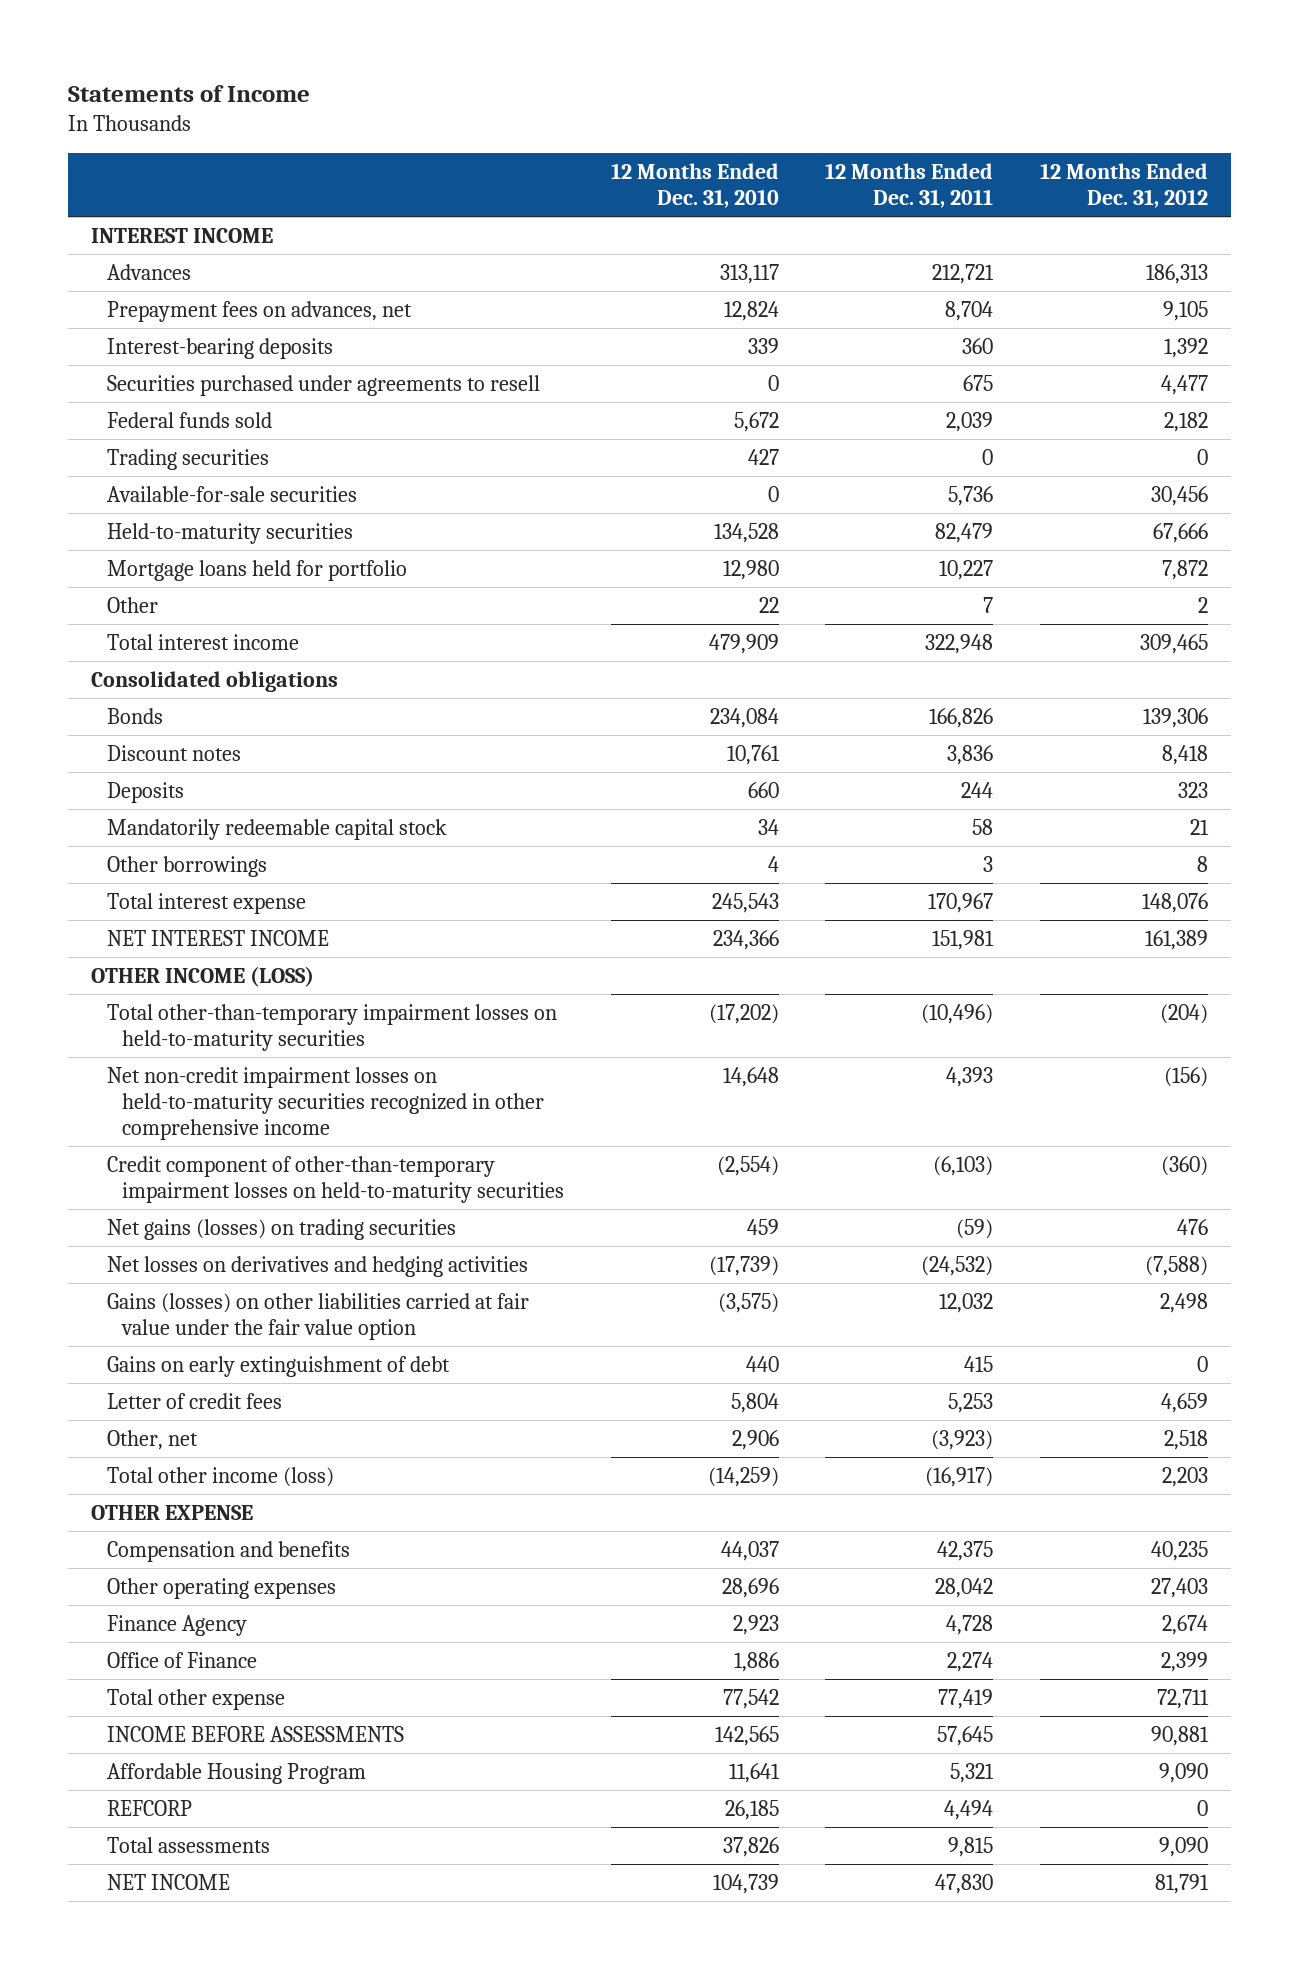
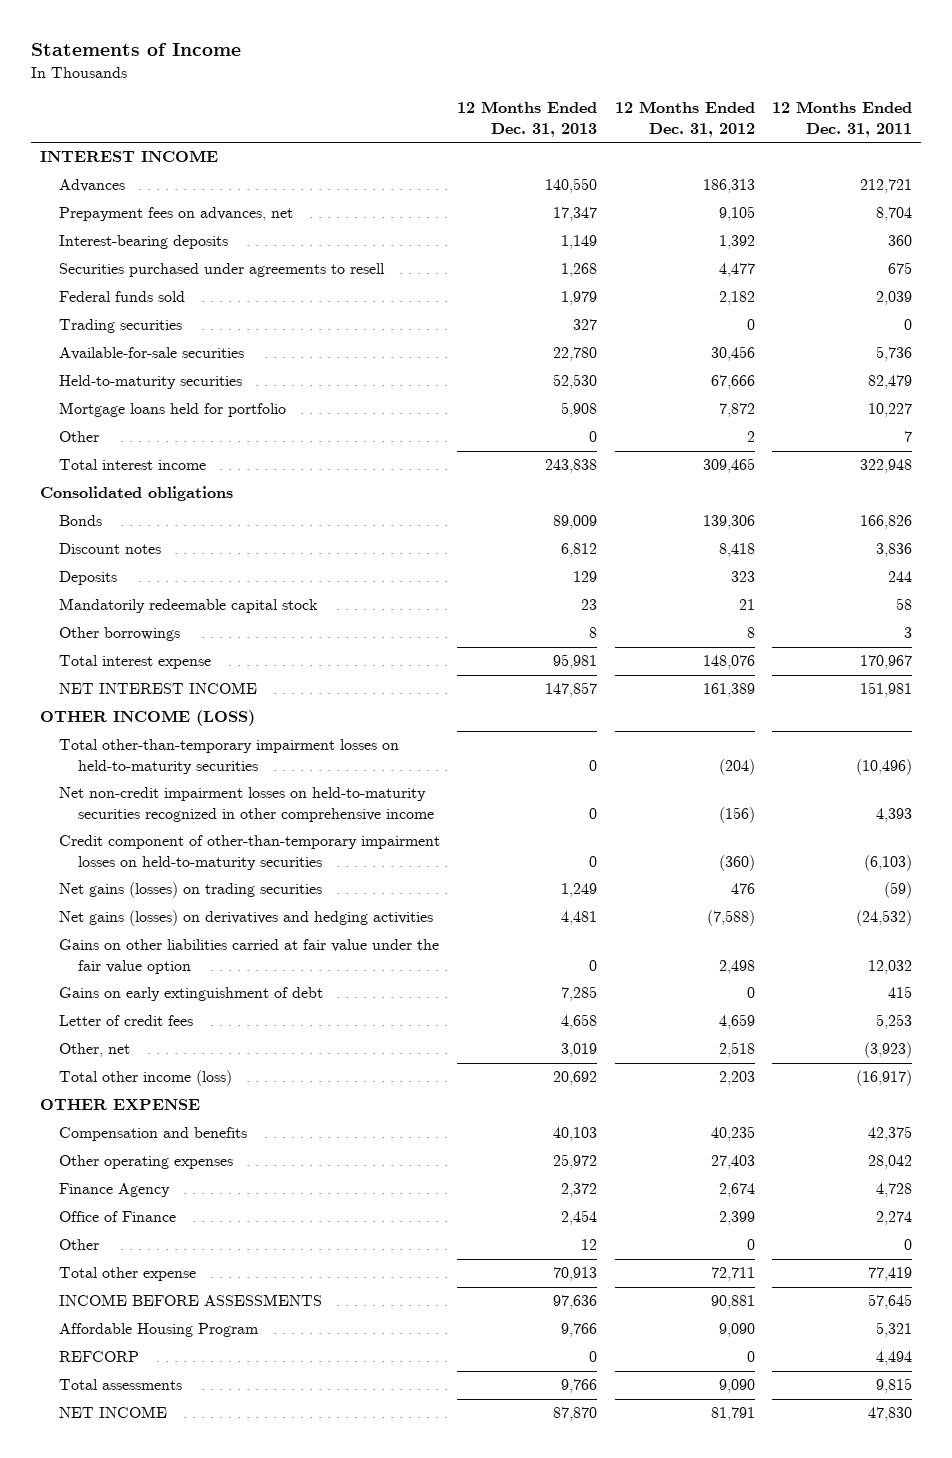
[610,162,779,208] 12 Months Ended Dec. 31, 2010 -> none
none -> [457,101,598,138] 12 Months Ended Dec. 31, 2013
[106,1256,528,1278] Net losses on derivatives and hedging activities -> [58,910,433,927] Net gains (losses) on derivatives and hedging activities
[106,1293,529,1341] Gains (losses) on other liabilities carried at fair value under the fair value option -> [58,939,439,975] Gains on other liabilities carried at fair value under the fair value option
none -> [58,1239,99,1251] Other

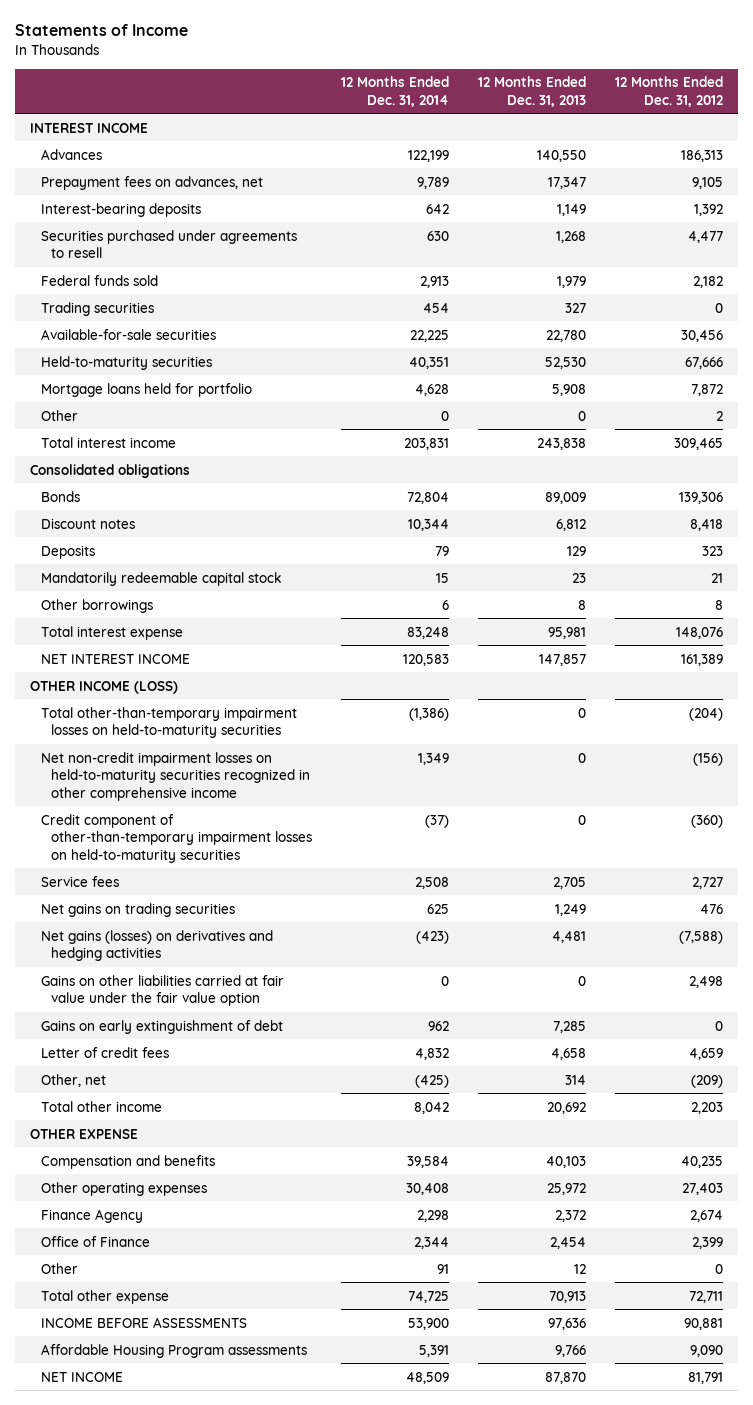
[771,101,912,138] 12 Months Ended Dec. 31, 2011 -> none
none -> [341,76,450,107] 12 Months Ended Dec. 31, 2014
none -> [40,875,119,887] Service fees
[58,882,322,899] Net gains (losses) on trading securities -> [40,902,235,917] Net gains on trading securities
[561,1043,598,1058] 3,019 -> [565,1074,587,1085] 314
[718,1042,755,1058] 2,518 -> [691,1074,724,1088] (209)
[58,1070,232,1087] Total other income (loss) -> [40,1100,162,1112] Total other income
[58,1351,139,1363] REFCORP -> none
[58,1379,182,1391] Total assessments -> none
[58,1323,259,1338] Affordable Housing Program -> [40,1343,307,1358] Affordable Housing Program assessments

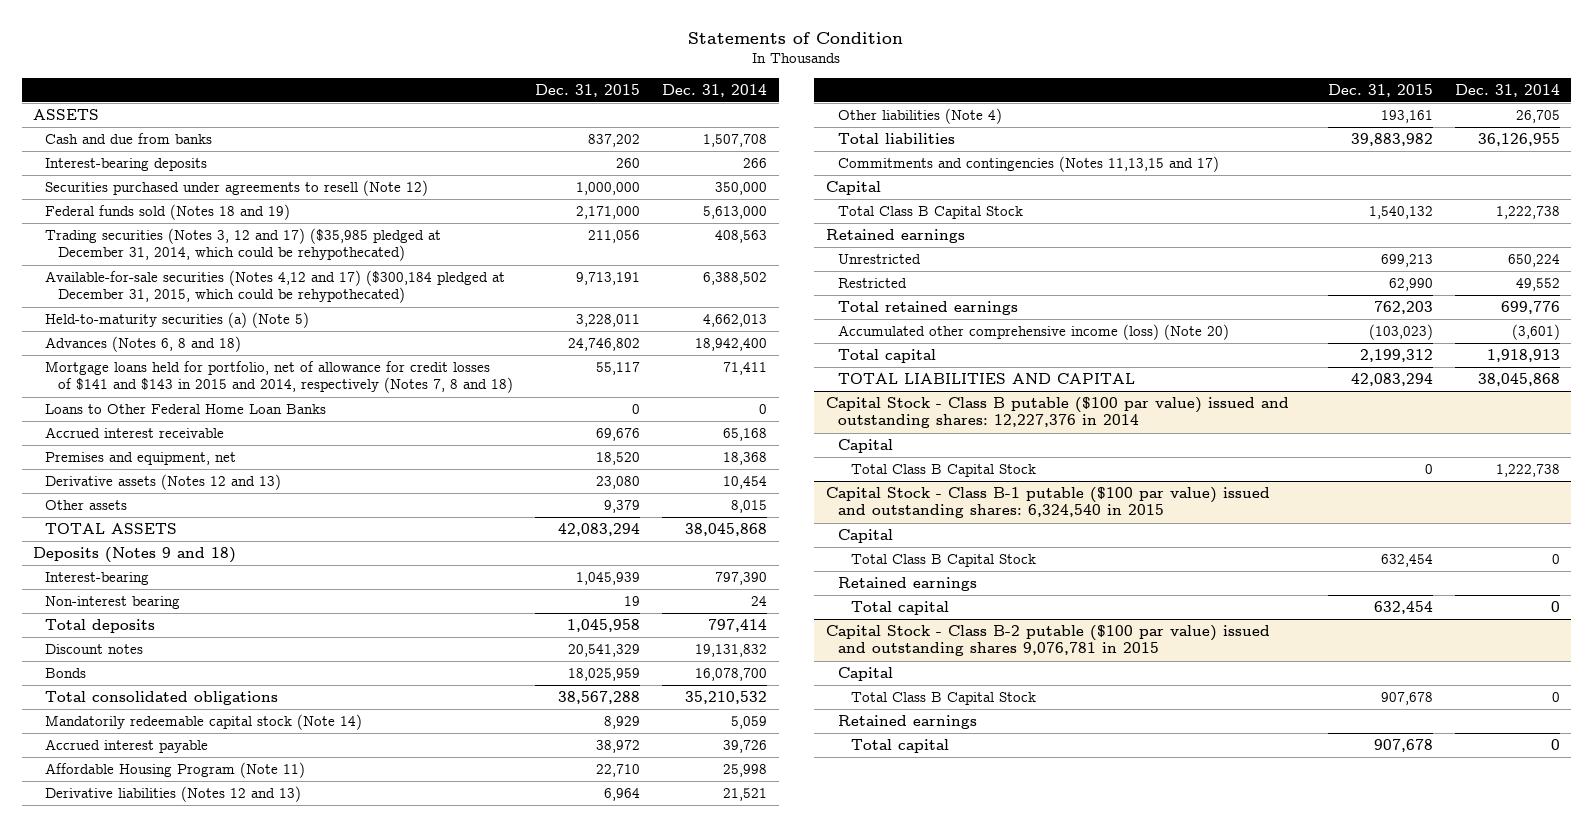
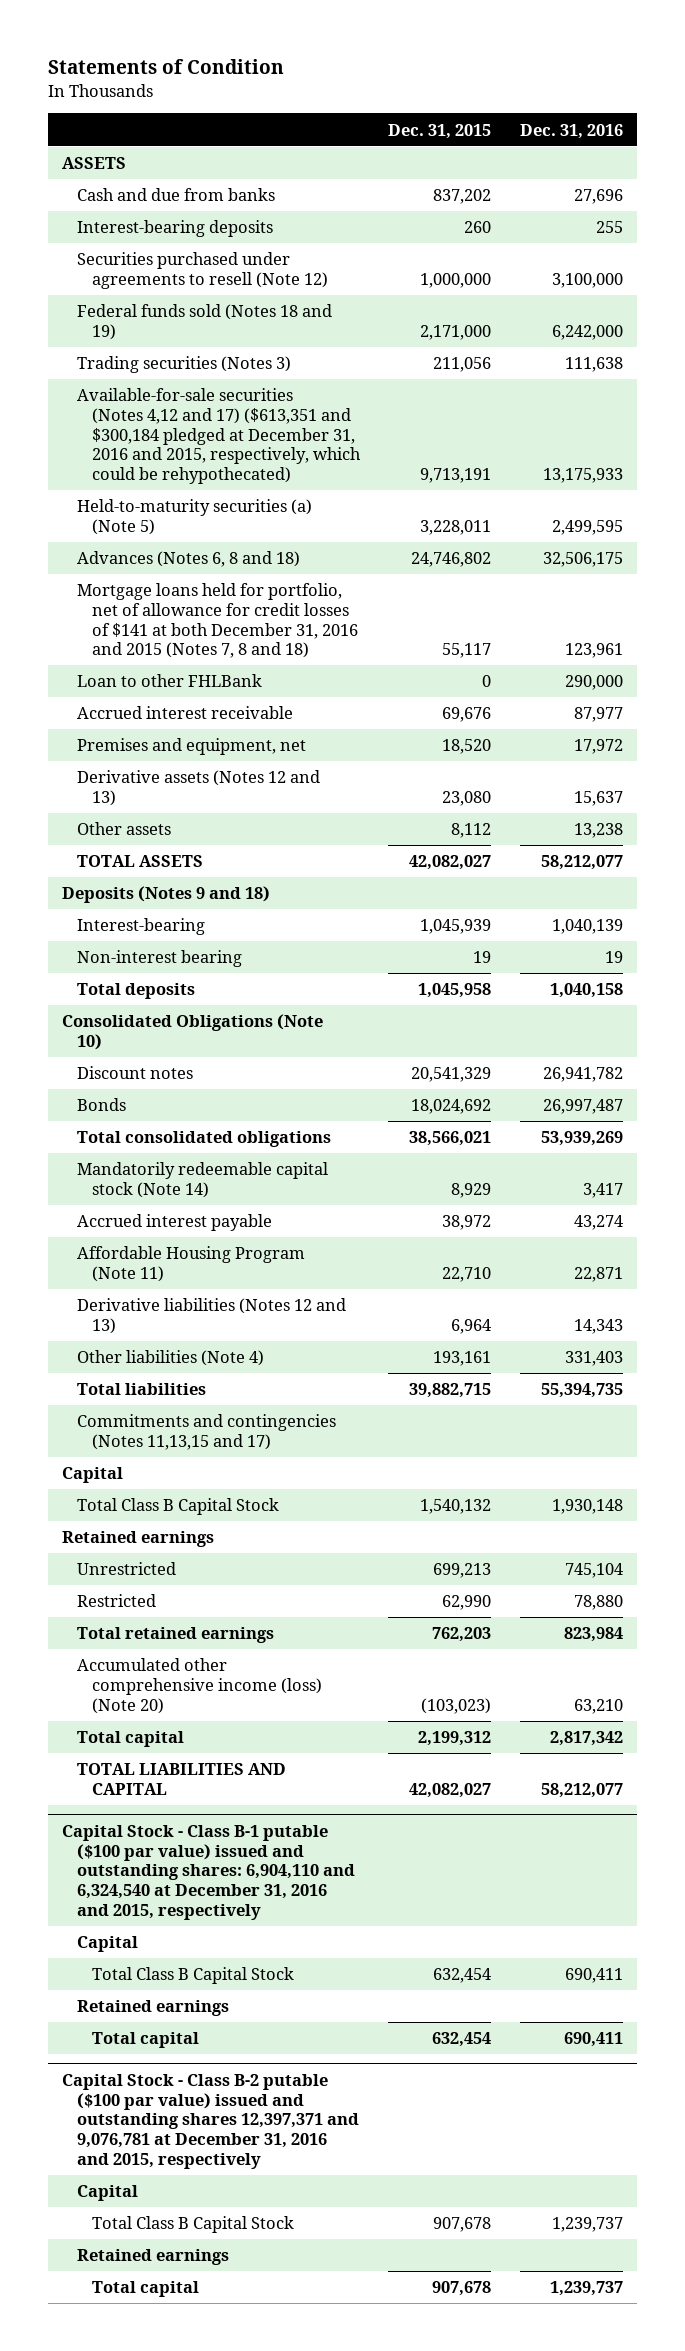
[662,83,768,97] Dec. 31, 2014 -> none
none -> [519,123,623,139] Dec. 31, 2016
[45,228,442,262] Trading securities (Notes 3, 12 and 17) ($35,985 pledged at December 31, 2014, which could be rehypothecated) -> [77,356,292,374] Trading securities (Notes 3)
[45,270,506,304] Available-for-sale securities (Notes 4,12 and 17) ($300,184 pledged at December 31, 2015, which could be rehypothecated) -> [77,388,362,485] Available-for-sale securities (Notes 4,12 and 17) ($613,351 and $300,184 pledged at December 31, 2016 and 2015, respectively, which could be rehypothecated)
[45,361,513,394] Mortgage loans held for portfolio, net of allowance for credit losses of $141 and $143 in 2015 and 2014, respectively (Notes 7, 8 and 18) -> [77,583,359,659] Mortgage loans held for portfolio, net of allowance for credit losses of $141 at both December 31, 2016 and 2015 (Notes 7, 8 and 18)
[45,404,327,415] Loans to Other Federal Home Loan Banks -> [77,674,263,688] Loan to other FHLBank
[603,500,640,514] 9,379 -> [451,823,492,839] 8,112
[557,523,640,537] 42,083,294 -> [409,855,492,871] 42,082,027
none -> [62,1014,324,1050] Consolidated Obligations (Note 10)
[567,668,640,682] 18,025,959 -> [411,1099,492,1115] 18,024,692
[557,691,640,705] 38,567,288 -> [409,1131,492,1147] 38,566,021
[1350,133,1433,147] 39,883,982 -> [409,1383,492,1399] 39,882,715
[825,397,1289,429] Capital Stock - Class B putable ($100 par value) issued and outstanding shares: 12,227,376 in 2014 -> none
[838,439,894,454] Capital -> none
[850,464,1036,478] Total Class B Capital Stock -> none
[1350,373,1433,387] 42,083,294 -> [409,1782,492,1798] 42,082,027
[825,487,1270,519] Capital Stock - Class B-1 putable ($100 par value) issued and outstanding shares: 6,324,540 in 2015 -> [62,1825,356,1920] Capital Stock - Class B-1 putable ($100 par value) issued and outstanding shares: 6,904,110 and 6,324,540 at December 31, 2016 and 2015, respectively
[825,625,1270,657] Capital Stock - Class B-2 putable ($100 par value) issued and outstanding shares 9,076,781 in 2015 -> [62,2074,360,2169] Capital Stock - Class B-2 putable ($100 par value) issued and outstanding shares 12,397,371 and 9,076,781 at December 31, 2016 and 2015, respectively

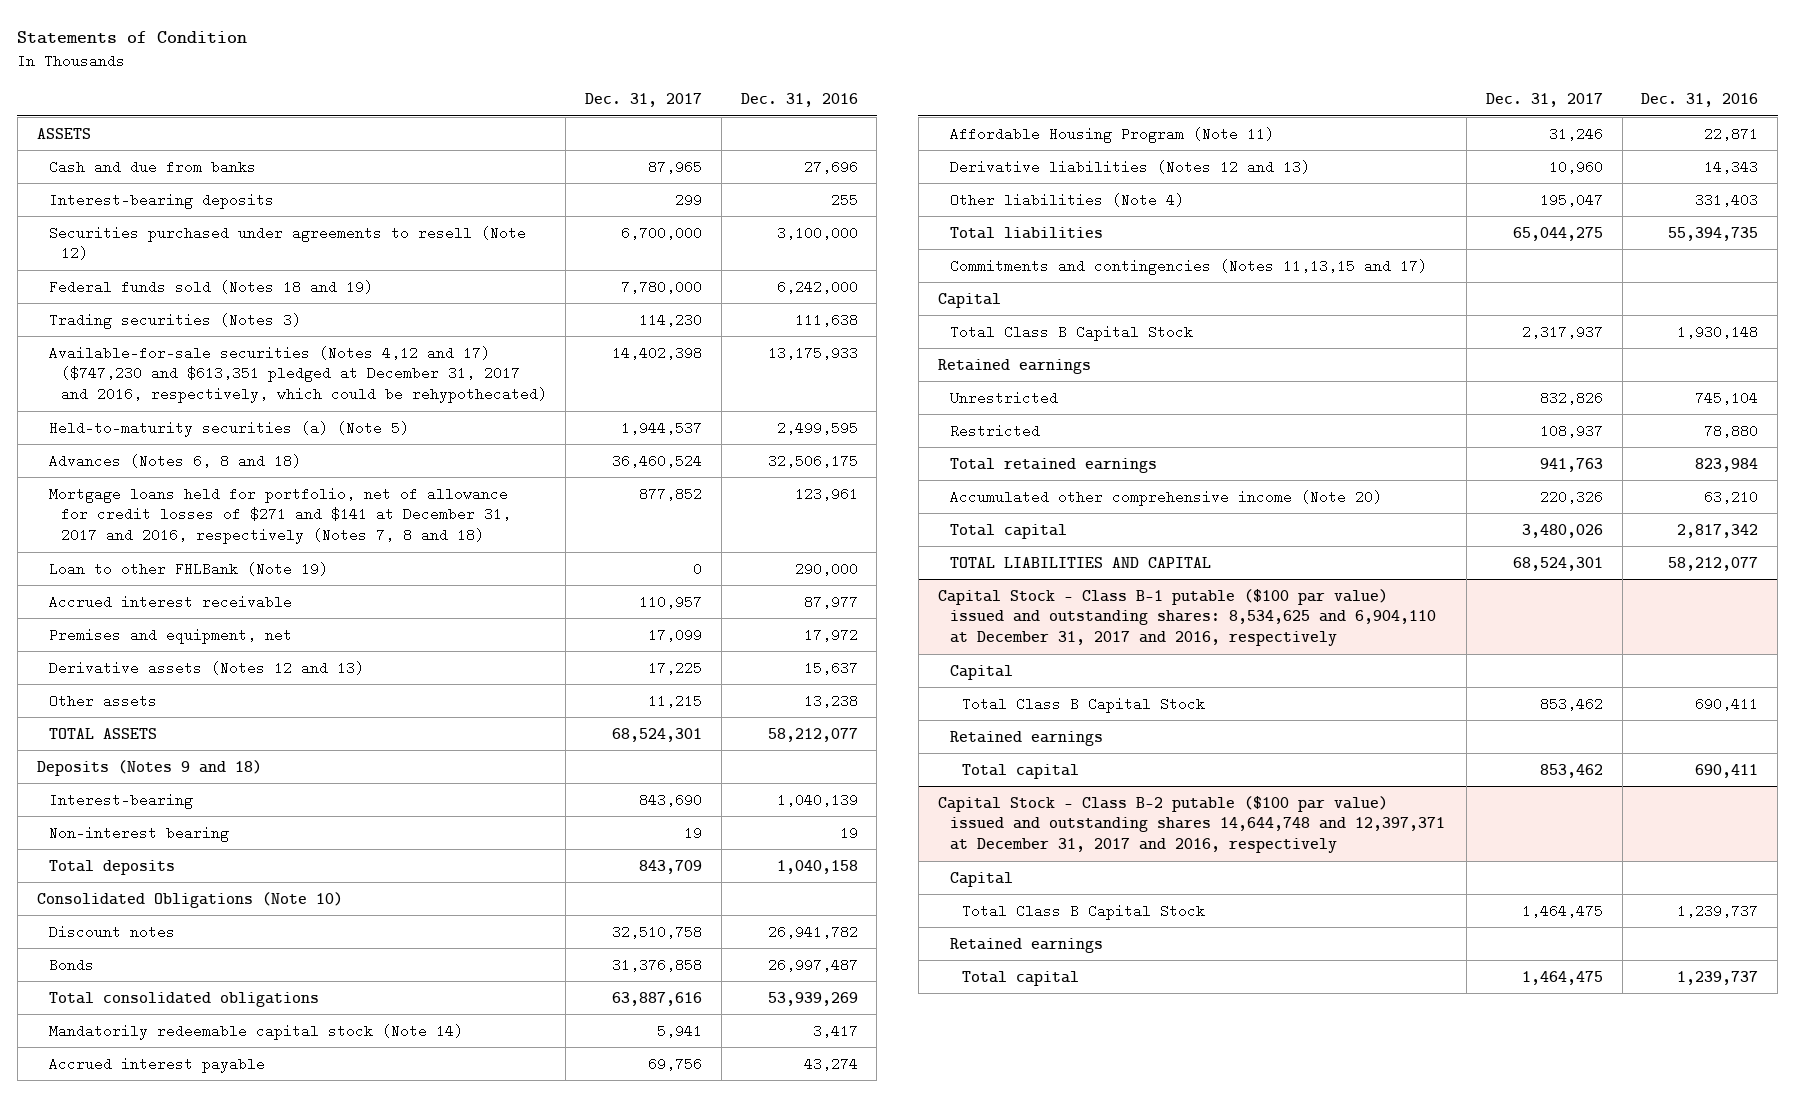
[388,123,492,139] Dec. 31, 2015 -> none
none -> [585,92,703,107] Dec. 31, 2017
[77,388,362,485] Available-for-sale securities (Notes 4,12 and 17) ($613,351 and $300,184 pledged at December 31, 2016 and 2015, respectively, which could be rehypothecated) -> [48,345,547,404] Available-for-sale securities (Notes 4,12 and 17) ($747,230 and $613,351 pledged at December 31, 2017 and 2016, respectively, which could be rehypothecated)
[77,583,359,659] Mortgage loans held for portfolio, net of allowance for credit losses of $141 at both December 31, 2016 and 2015 (Notes 7, 8 and 18) -> [48,486,511,545] Mortgage loans held for portfolio, net of allowance for credit losses of $271 and $141 at December 31, 2017 and 2016, respectively (Notes 7, 8 and 18)
[77,674,263,688] Loan to other FHLBank -> [48,561,328,576] Loan to other FHLBank (Note 19)
[77,1658,323,1714] Accumulated other comprehensive income (loss) (Note 20) -> [949,489,1382,506] Accumulated other comprehensive income (Note 20)
[62,1825,356,1920] Capital Stock - Class B-1 putable ($100 par value) issued and outstanding shares: 6,904,110 and 6,324,540 at December 31, 2016 and 2015, respectively -> [937,588,1436,647] Capital Stock - Class B-1 putable ($100 par value) issued and outstanding shares: 8,534,625 and 6,904,110 at December 31, 2017 and 2016, respectively
[62,2074,360,2169] Capital Stock - Class B-2 putable ($100 par value) issued and outstanding shares 12,397,371 and 9,076,781 at December 31, 2016 and 2015, respectively -> [937,795,1445,854] Capital Stock - Class B-2 putable ($100 par value) issued and outstanding shares 14,644,748 and 12,397,371 at December 31, 2017 and 2016, respectively

